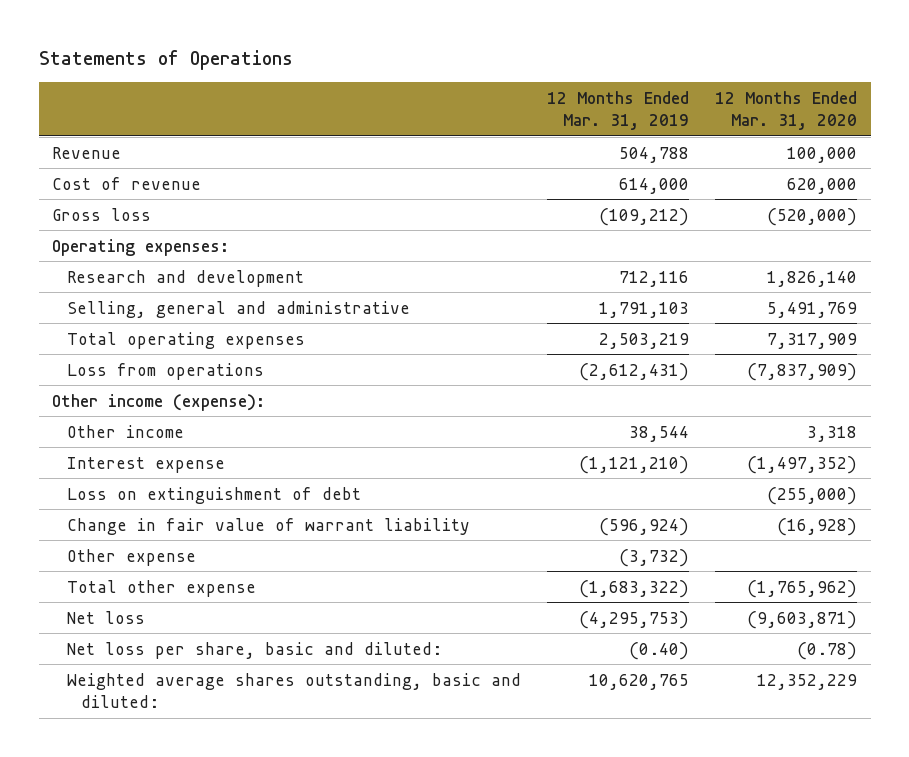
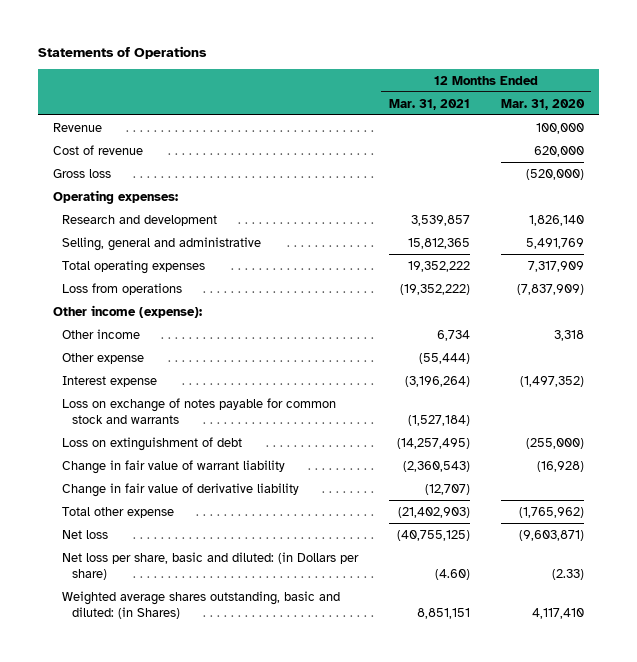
[547,91,690,131] 12 Months Ended Mar. 31, 2019 -> none
none -> [389,98,471,110] Mar. 31, 2021
[66,548,196,566] Other expense -> [62,352,145,364] Other expense
none -> [62,397,337,424] Loss on exchange of notes payable for common stock and warrants
none -> [62,482,300,497] Change in fair value of derivative liability
[66,641,442,659] Net loss per share, basic and diluted: -> [62,551,360,580] Net loss per share, basic and diluted: (in Dollars per share)
[797,641,858,660] (0.78) -> [551,568,584,580] (2.33)
[66,672,521,708] Weighted average shares outstanding, basic and diluted: -> [62,590,341,619] Weighted average shares outstanding, basic and diluted: (in Shares)
[757,673,858,690] 12,352,229 -> [531,607,584,619] 4,117,410

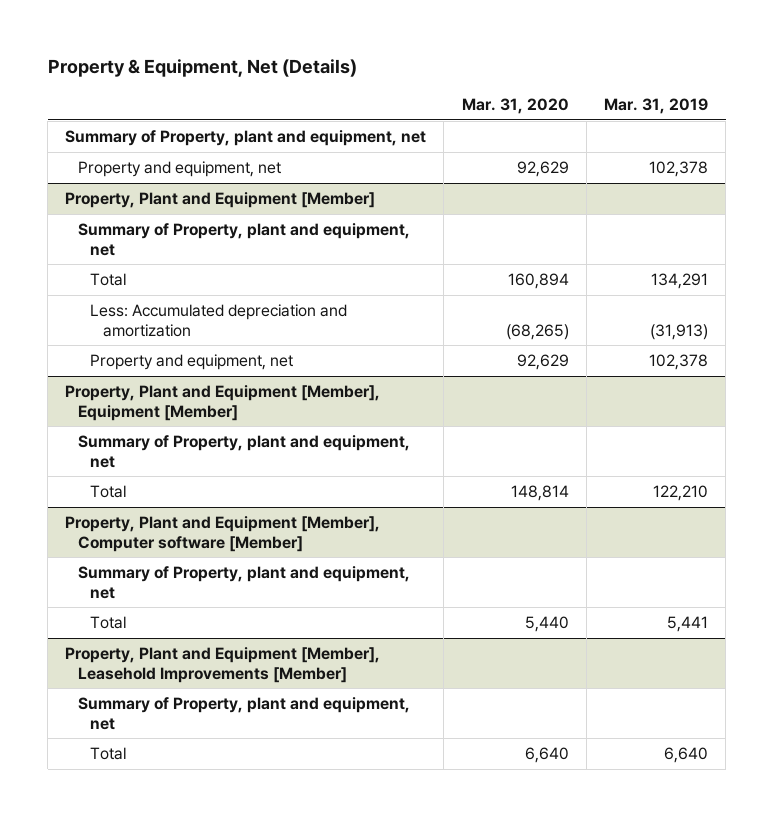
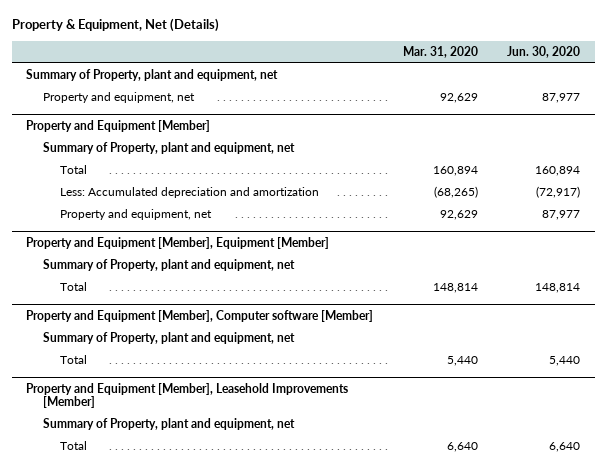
[604,97,709,114] Mar. 31, 2019 -> none
none -> [506,45,580,58] Jun. 30, 2020
[65,192,376,209] Property, Plant and Equipment [Member] -> [26,119,211,132] Property and Equipment [Member]
[65,385,381,421] Property, Plant and Equipment [Member], Equipment [Member] -> [26,236,330,249] Property and Equipment [Member], Equipment [Member]
[65,516,381,552] Property, Plant and Equipment [Member], Computer software [Member] -> [26,309,374,322] Property and Equipment [Member], Computer software [Member]
[65,647,381,683] Property, Plant and Equipment [Member], Leasehold Improvements [Member] -> [26,382,349,409] Property and Equipment [Member], Leasehold Improvements [Member]

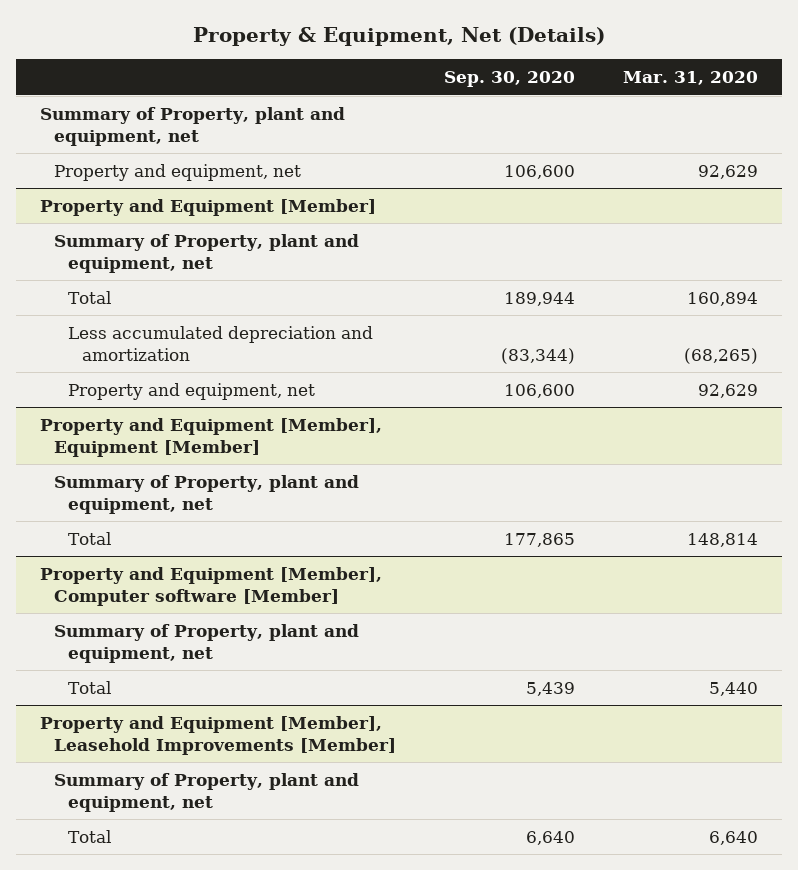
[506,45,580,58] Jun. 30, 2020 -> none
none -> [443,71,575,88] Sep. 30, 2020
[60,187,320,199] Less: Accumulated depreciation and amortization -> [67,325,373,361] Less accumulated depreciation and amortization

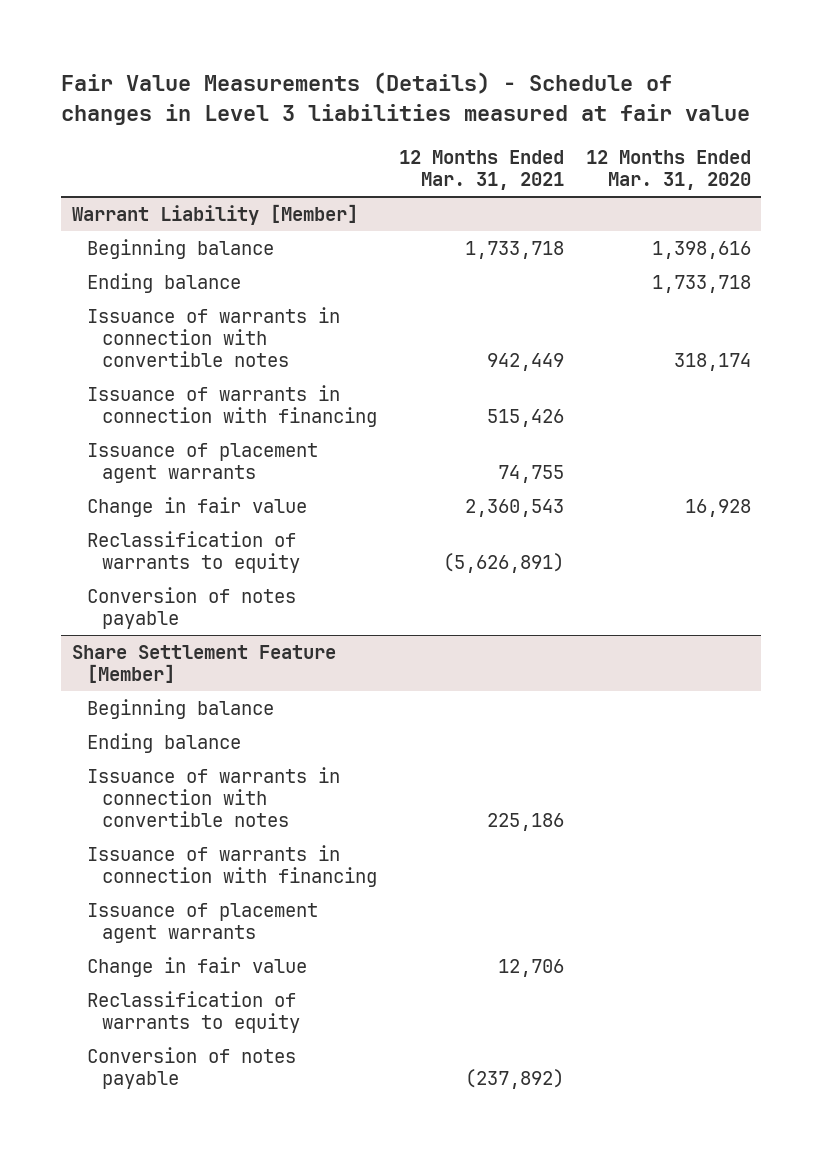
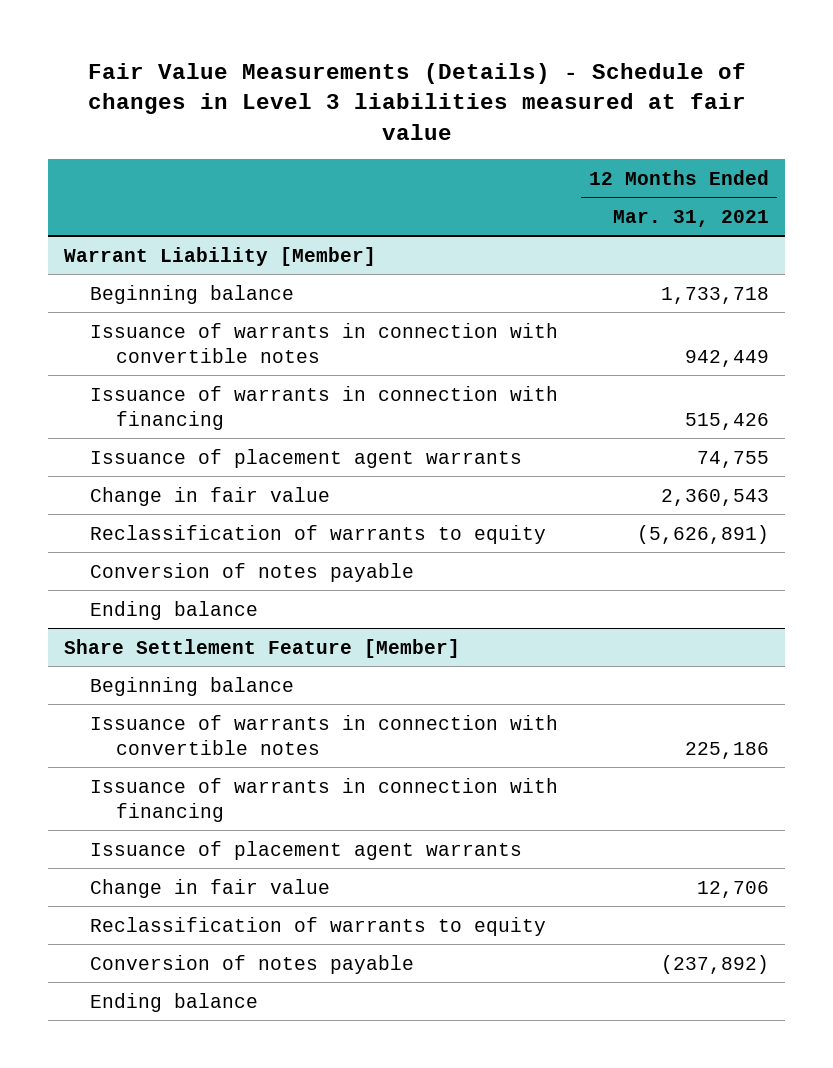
[585,150,751,191] 12 Months Ended Mar. 31, 2020 -> none
[87,273,242,294] Ending balance -> [90,600,259,620] Ending balance
[87,733,242,754] Ending balance -> [90,992,259,1012] Ending balance

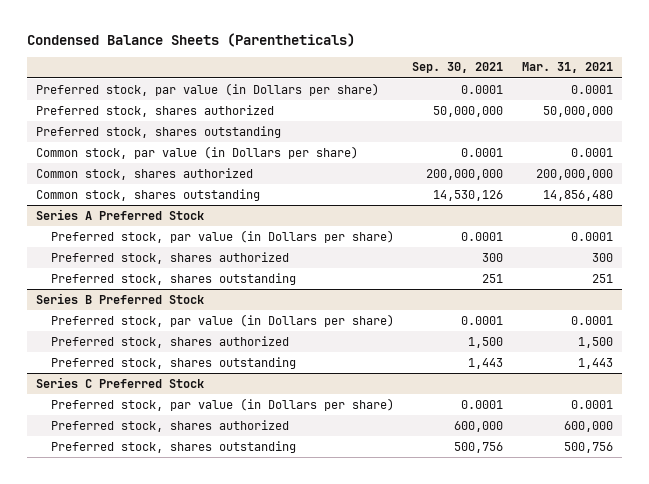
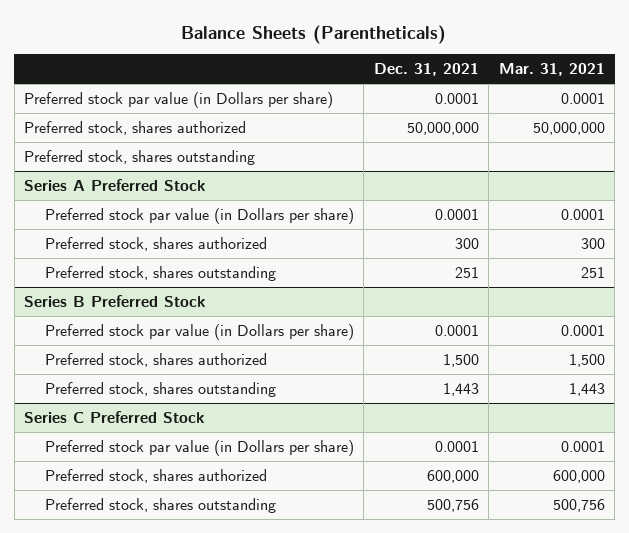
[26,32,355,47] Condensed Balance Sheets (Parentheticals) -> [181,24,447,44] Balance Sheets (Parentheticals)
[412,62,504,74] Sep. 30, 2021 -> none
none -> [373,63,479,77] Dec. 31, 2021
[36,82,380,96] Preferred stock, par value (in Dollars per share) -> [24,92,334,109] Preferred stock par value (in Dollars per share)
[36,145,359,159] Common stock, par value (in Dollars per share) -> none
[36,167,254,180] Common stock, shares authorized -> none
[36,188,261,201] Common stock, shares outstanding -> none
[51,229,395,243] Preferred stock, par value (in Dollars per share) -> [45,208,355,225] Preferred stock par value (in Dollars per share)
[51,313,395,327] Preferred stock, par value (in Dollars per share) -> [45,324,355,341] Preferred stock par value (in Dollars per share)
[51,397,395,411] Preferred stock, par value (in Dollars per share) -> [45,440,355,457] Preferred stock par value (in Dollars per share)

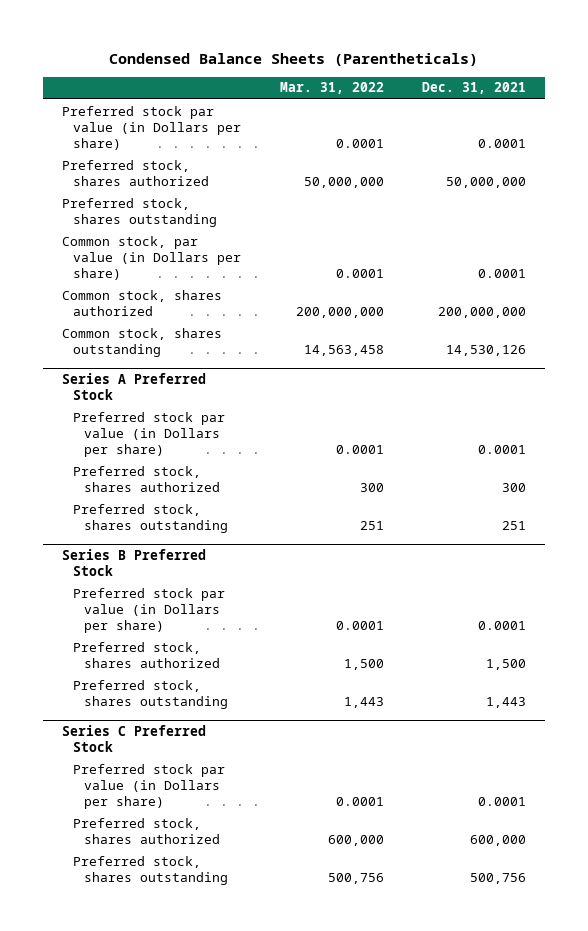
[181,24,447,44] Balance Sheets (Parentheticals) -> [109,52,479,66] Condensed Balance Sheets (Parentheticals)
[498,63,605,77] Mar. 31, 2021 -> none
none -> [279,82,384,95] Mar. 31, 2022
none -> [62,235,242,281] Common stock, par value (in Dollars per share)
none -> [62,289,223,316] Common stock, shares authorized
none -> [62,327,223,357] Common stock, shares outstanding

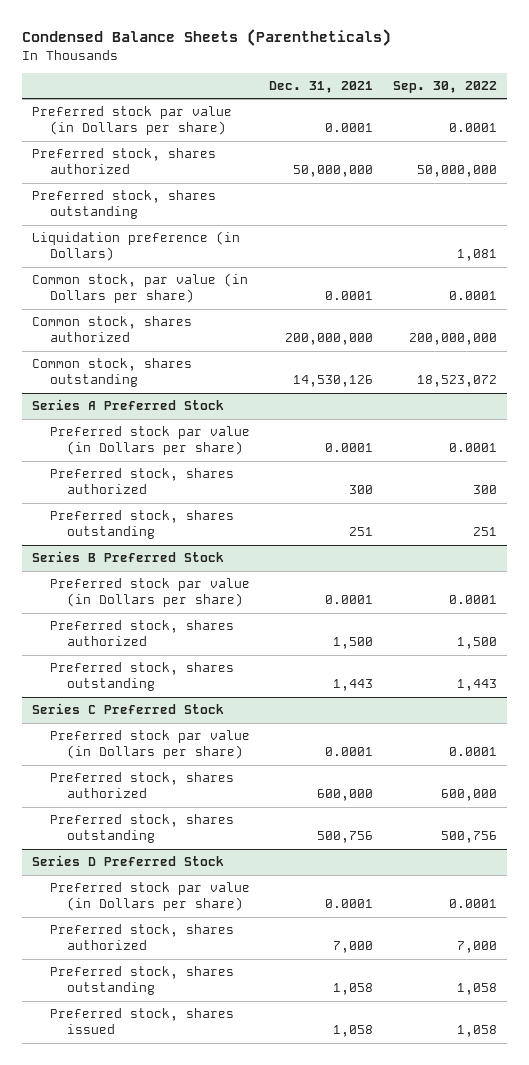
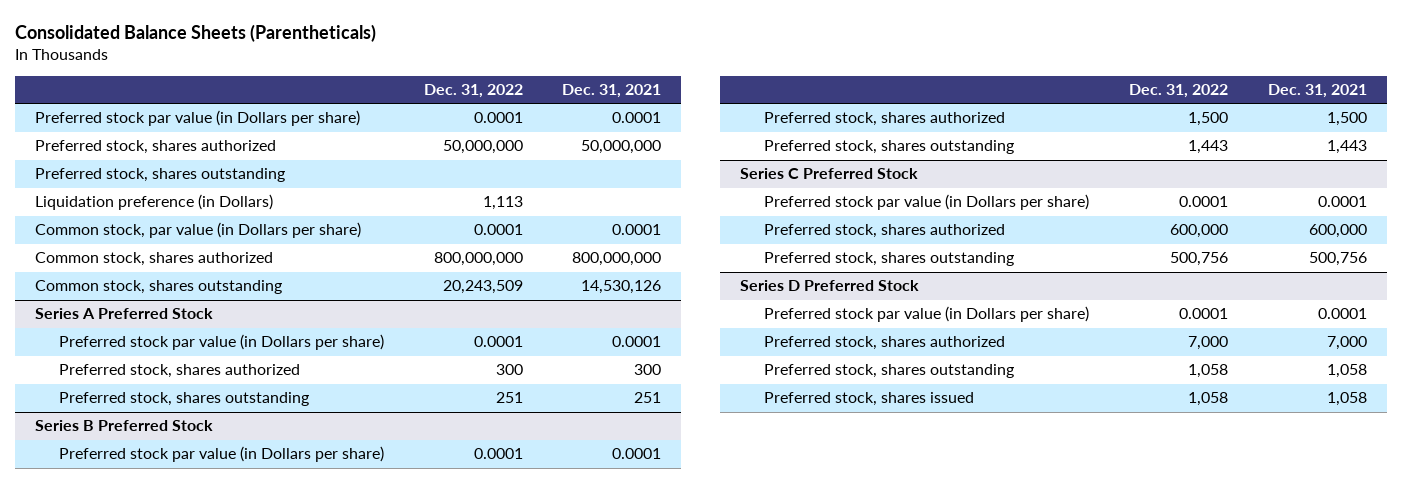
[21,29,391,47] Condensed Balance Sheets (Parentheticals) -> [14,24,376,43] Consolidated Balance Sheets (Parentheticals)
[393,81,498,94] Sep. 30, 2022 -> none
none -> [423,84,523,99] Dec. 31, 2022
[285,333,374,346] 200,000,000 -> [572,252,662,267] 800,000,000

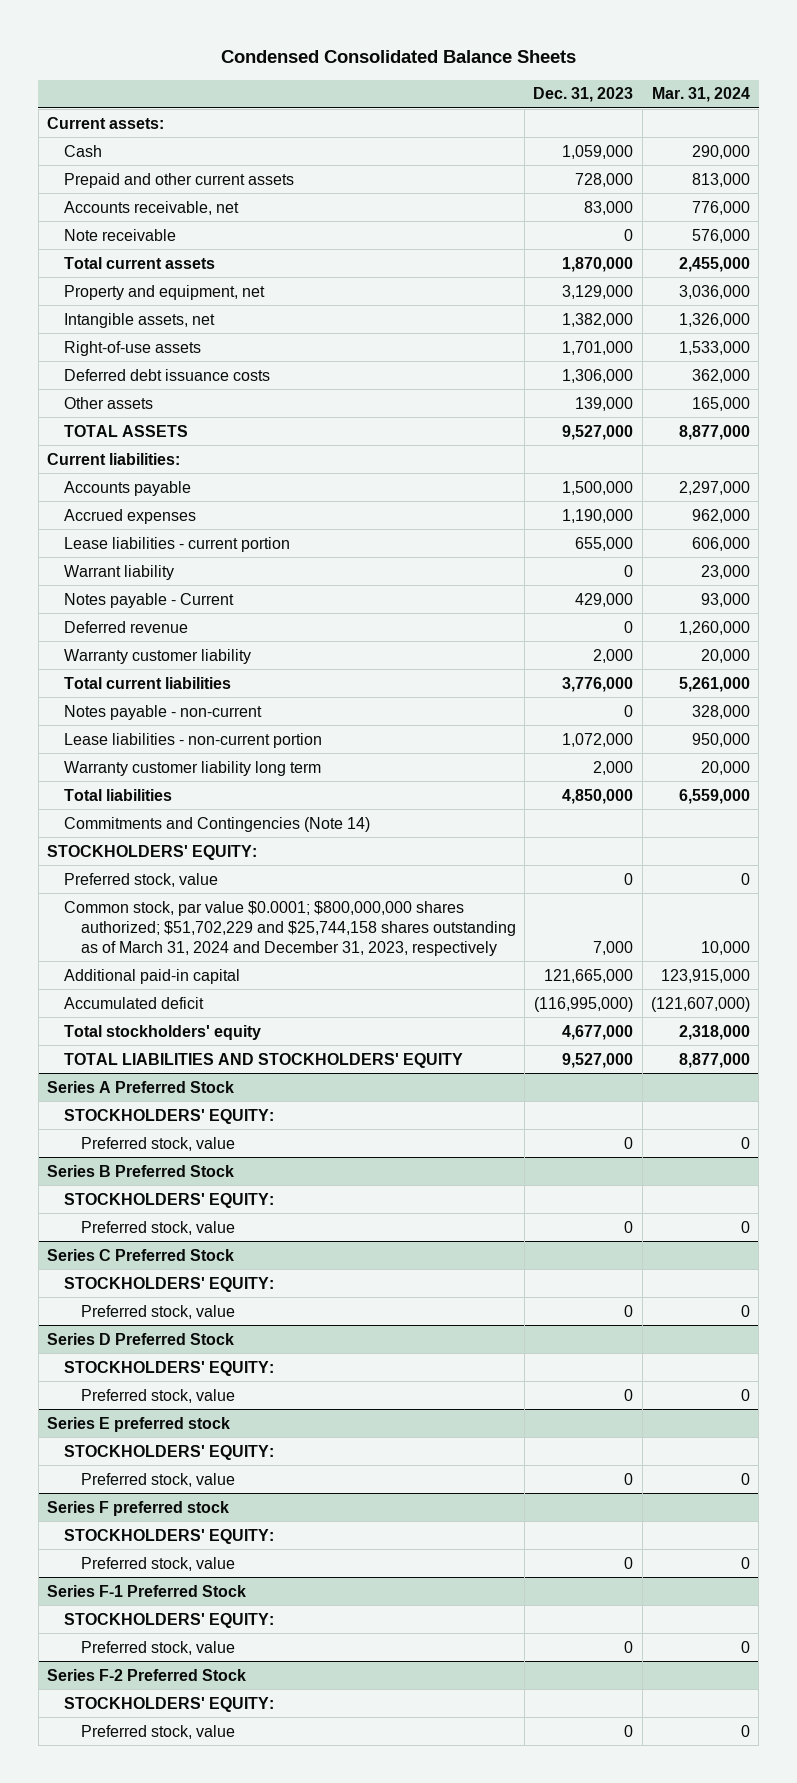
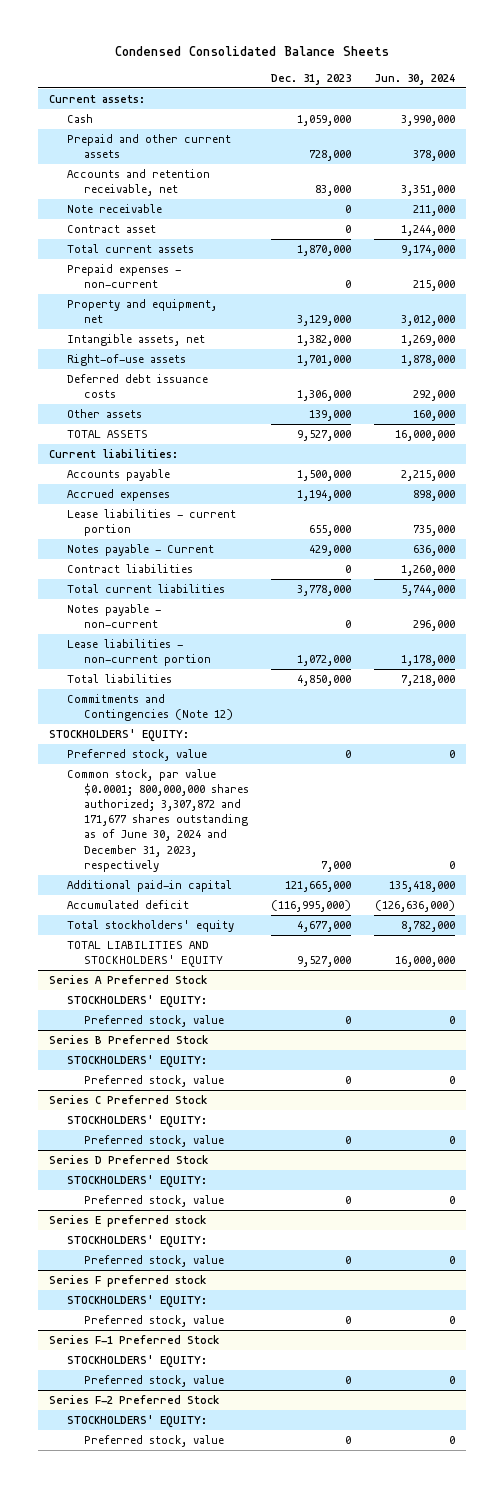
[651,87,750,103] Mar. 31, 2024 -> none
none -> [373,73,455,85] Jun. 30, 2024
[63,200,239,215] Accounts receivable, net -> [66,168,210,197] Accounts and retention receivable, net
none -> [66,224,156,233] Contract asset
none -> [66,263,181,289] Prepaid expenses - non-current
[562,508,634,523] 1,190,000 -> [297,489,352,501] 1,194,000
[63,564,174,580] Warrant liability -> none
[63,648,251,664] Warranty customer liability -> none
[63,620,188,633] Deferred revenue -> [66,563,193,573] Contract liabilities
[562,676,634,692] 3,776,000 -> [297,584,352,596] 3,778,000
[63,760,321,776] Warranty customer liability long term -> none
[63,816,370,832] Commitments and Contingencies (Note 14) -> [66,693,233,722] Commitments and Contingencies (Note 12)
[63,900,516,956] Common stock, par value $0.0001; $800,000,000 shares authorized; $51,702,229 and $25,744,158 shares outstanding as of March 31, 2024 and December 31, 2023, respectively -> [66,768,249,872] Common stock, par value $0.0001; 800,000,000 shares authorized; 3,307,872 and 171,677 shares outstanding as of June 30, 2024 and December 31, 2023, respectively

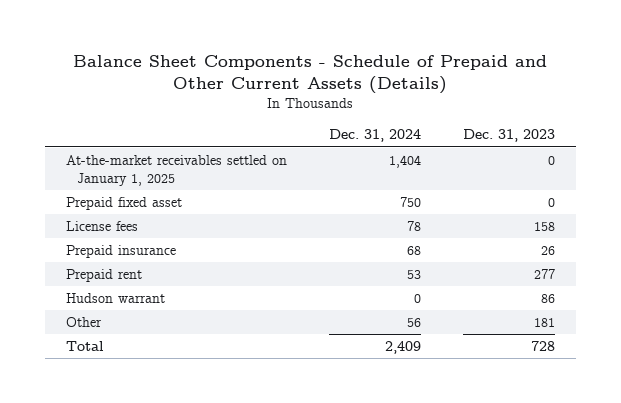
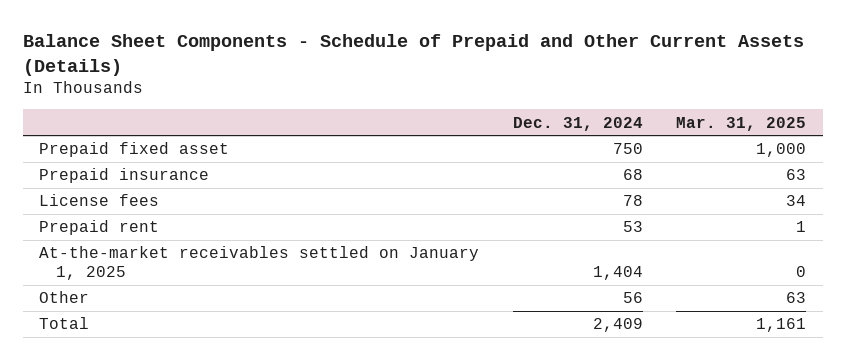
[462,129,555,143] Dec. 31, 2023 -> none
none -> [676,116,807,131] Mar. 31, 2025
[66,221,139,232] License fees -> [39,194,160,207] License fees
[66,293,166,304] Hudson warrant -> none
[66,155,288,186] At-the-market receivables settled on January 1, 2025 -> [39,246,480,281] At-the-market receivables settled on January 1, 2025

